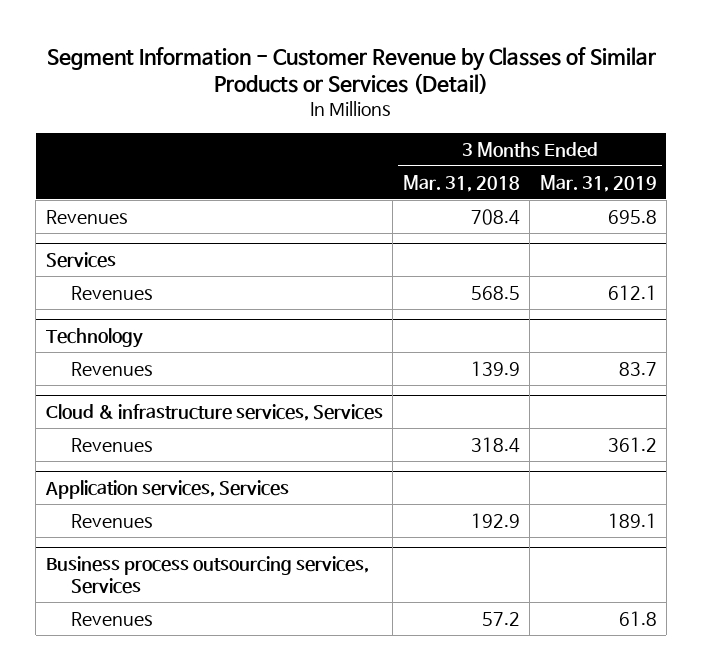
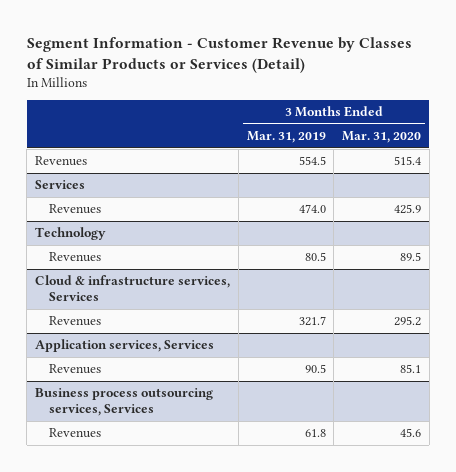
[402,174,520,192] Mar. 31, 2018 -> none
none -> [342,131,422,144] Mar. 31, 2020
[607,209,657,224] 695.8 -> [298,156,326,166] 554.5
[607,284,657,300] 612.1 -> [298,204,326,214] 474.0
[618,361,657,376] 83.7 -> [304,252,326,262] 80.5
[607,436,657,452] 361.2 -> [298,316,326,327] 321.7
[607,512,657,528] 189.1 -> [304,364,326,374] 90.5

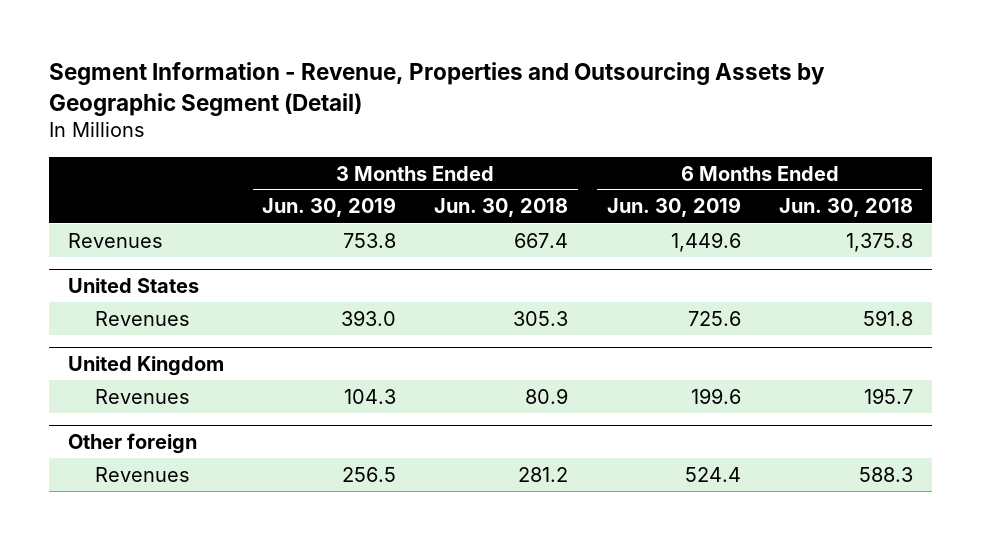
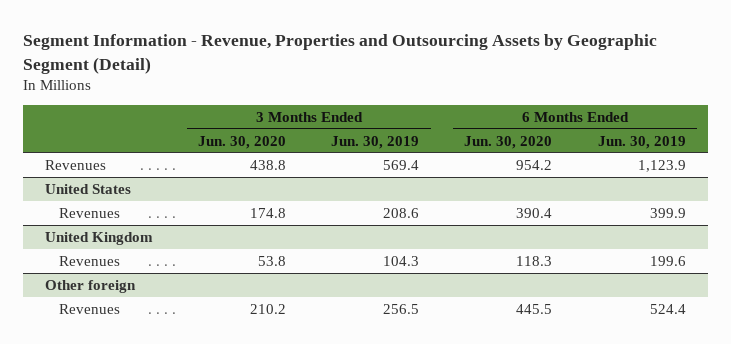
[434,198,569,218] Jun. 30, 2018 -> none
[778,198,913,218] Jun. 30, 2018 -> none
none -> [198,135,287,149] Jun. 30, 2020
none -> [464,135,553,149] Jun. 30, 2020
[343,232,397,248] 753.8 -> [383,159,420,170] 569.4
[670,231,741,252] 1,449.6 -> [637,159,686,172] 1,123.9
[341,309,397,326] 393.0 -> [383,207,420,218] 208.6
[687,310,741,326] 725.6 -> [649,207,686,218] 399.9

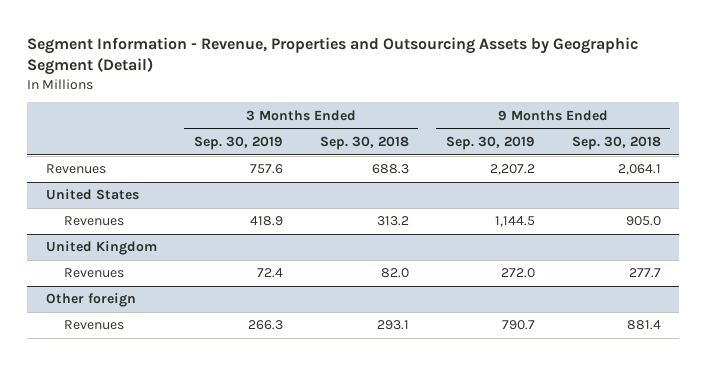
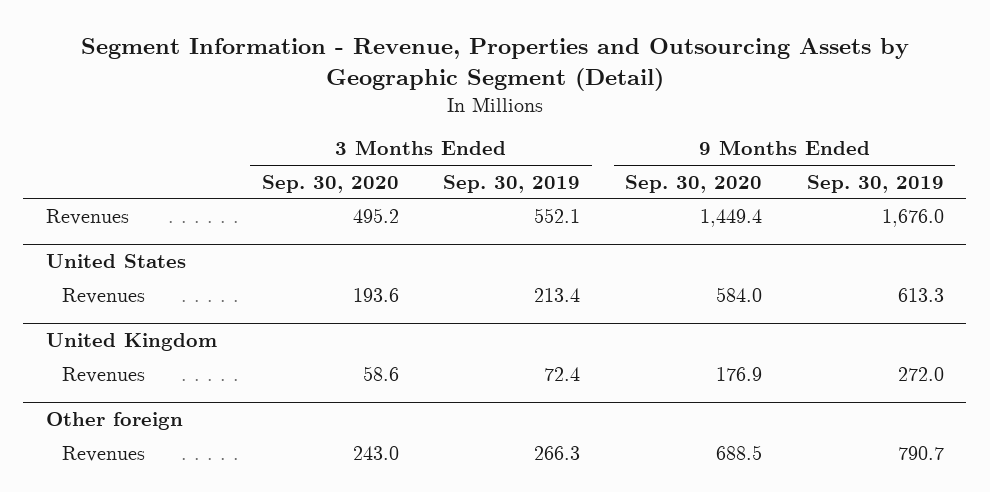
[319,136,409,151] Sep. 30, 2018 -> none
[571,136,661,151] Sep. 30, 2018 -> none
none -> [261,174,399,193] Sep. 30, 2020
none -> [625,174,763,193] Sep. 30, 2020
[249,164,283,175] 757.6 -> [534,207,581,223] 552.1
[489,164,535,176] 2,207.2 -> [881,208,944,227] 1,676.0
[249,216,283,227] 418.9 -> [534,287,581,302] 213.4
[494,216,535,228] 1,144.5 -> [897,287,944,302] 613.3

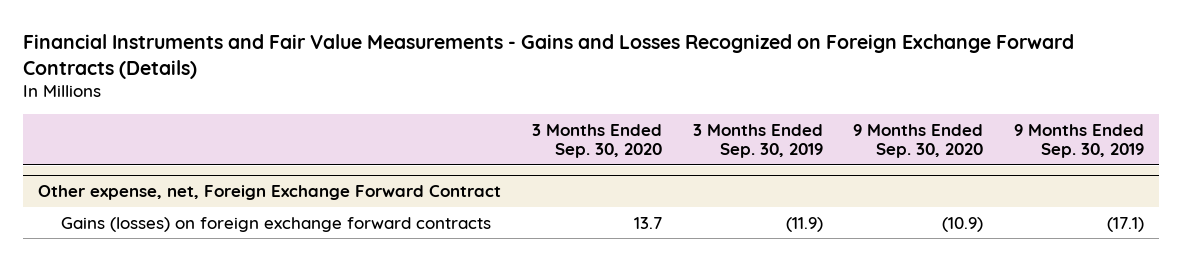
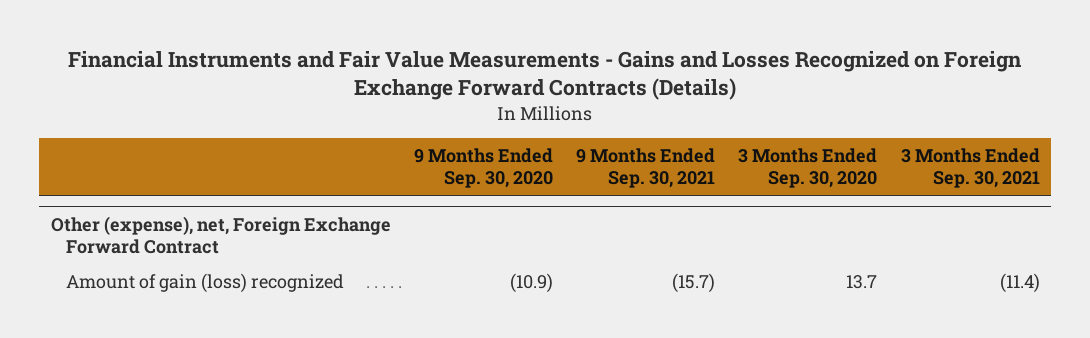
[692,123,823,159] 3 Months Ended Sep. 30, 2019 -> none
[1014,123,1145,159] 9 Months Ended Sep. 30, 2019 -> none
none -> [576,148,716,188] 9 Months Ended Sep. 30, 2021
none -> [900,148,1040,188] 3 Months Ended Sep. 30, 2021
[38,185,502,201] Other expense, net, Foreign Exchange Forward Contract -> [50,216,391,254] Other (expense), net, Foreign Exchange Forward Contract
[60,216,491,232] Gains (losses) on foreign exchange forward contracts -> [65,273,344,294] Amount of gain (loss) recognized

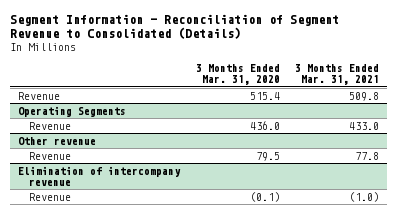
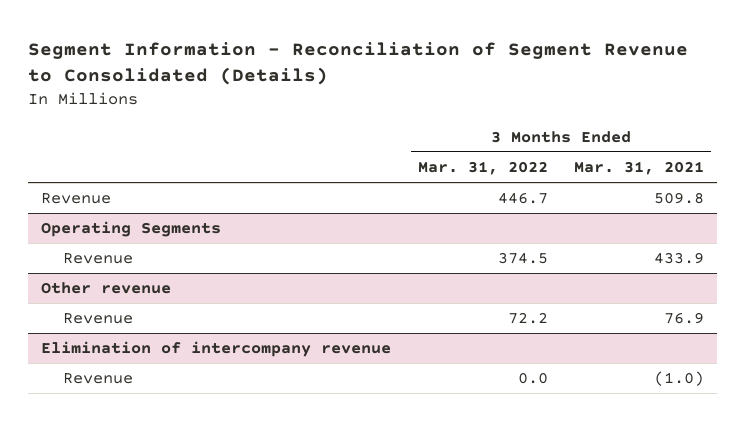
[195,63,280,86] 3 Months Ended Mar. 31, 2020 -> none
none -> [417,160,548,175] Mar. 31, 2022
[349,121,380,130] 433.0 -> [653,252,704,265] 433.9
[355,151,380,160] 77.8 -> [663,312,704,325] 76.9

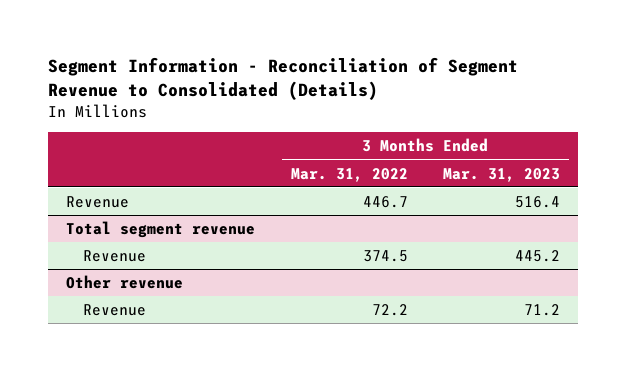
[573,160,704,175] Mar. 31, 2021 -> none
none -> [443,167,561,182] Mar. 31, 2023
[41,221,222,238] Operating Segments -> [65,221,255,239] Total segment revenue
[41,341,392,358] Elimination of intercompany revenue -> none
[62,373,133,385] Revenue -> none

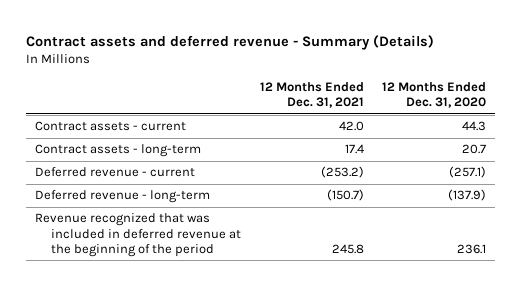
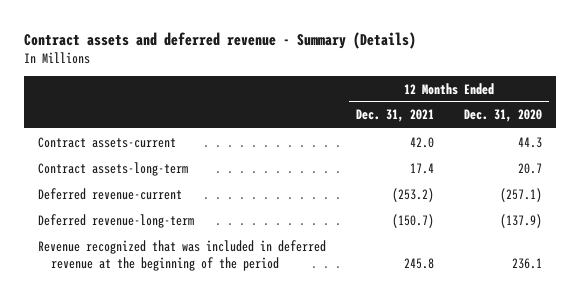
[35,121,187,132] Contract assets - current -> [38,136,177,148] Contract assets-current
[35,144,202,158] Contract assets - long-term -> [38,161,189,176] Contract assets-long-term
[35,167,196,178] Deferred revenue - current -> [38,187,183,200] Deferred revenue-current
[35,190,211,204] Deferred revenue - long-term -> [38,213,195,228] Deferred revenue-long-term

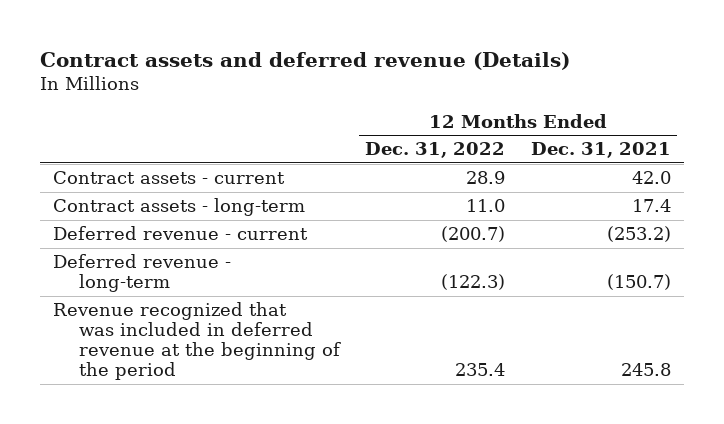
[23,31,416,49] Contract assets and deferred revenue - Summary (Details) -> [40,52,571,71] Contract assets and deferred revenue (Details)
[463,109,542,123] Dec. 31, 2020 -> none
none -> [365,142,506,159] Dec. 31, 2022
[38,136,177,148] Contract assets-current -> [53,171,286,185] Contract assets - current
[38,161,189,176] Contract assets-long-term -> [53,198,306,217] Contract assets - long-term
[38,187,183,200] Deferred revenue-current -> [53,226,309,241] Deferred revenue - current
[38,213,195,228] Deferred revenue-long-term -> [53,254,232,293] Deferred revenue - long-term

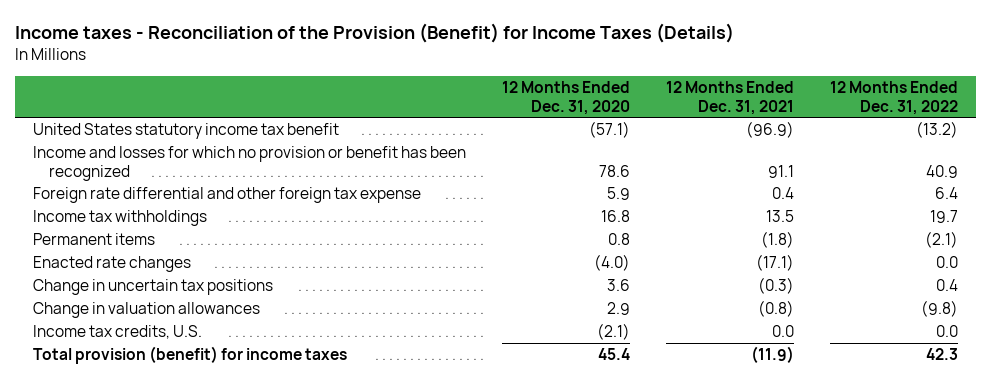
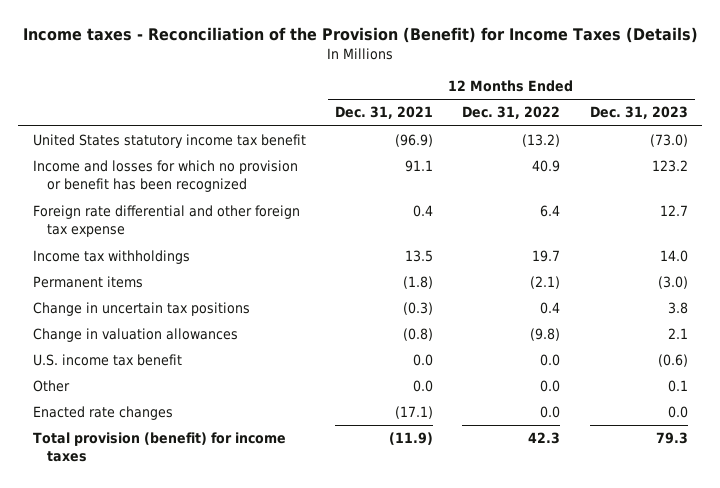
[501,80,630,115] 12 Months Ended Dec. 31, 2020 -> none
none -> [589,106,688,120] Dec. 31, 2023
[32,325,202,340] Income tax credits, U.S. -> [32,354,182,367] U.S. income tax benefit
none -> [32,380,70,393] Other
[32,256,191,273] Enacted rate changes -> [32,406,173,421] Enacted rate changes

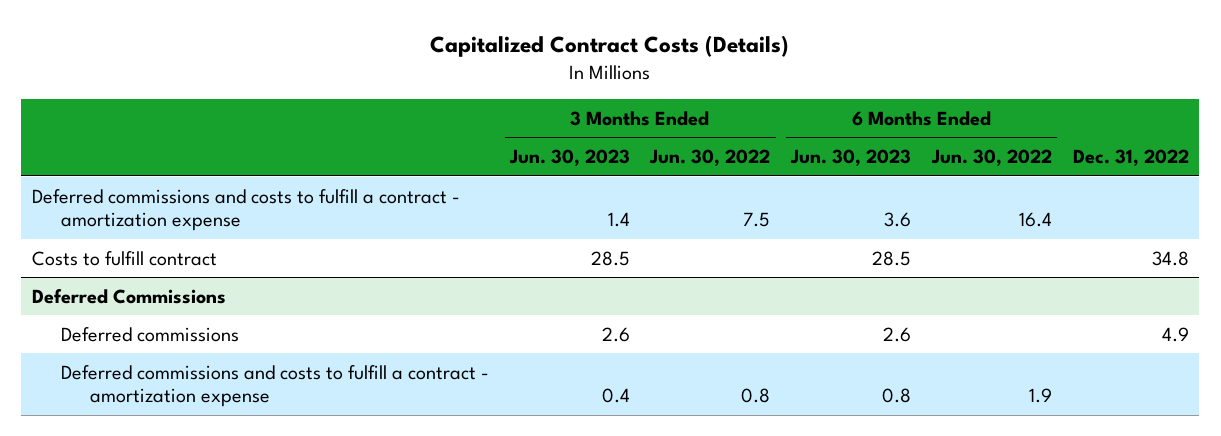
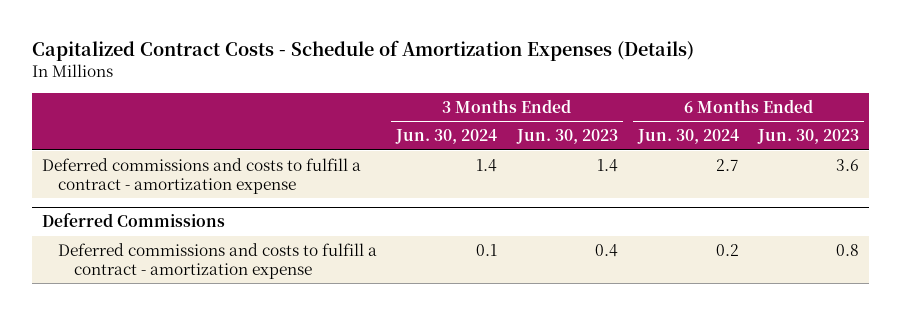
[430,35,790,58] Capitalized Contract Costs (Details) -> [31,40,694,62] Capitalized Contract Costs - Schedule of Amortization Expenses (Details)
[649,149,771,167] Jun. 30, 2022 -> none
[931,149,1053,167] Jun. 30, 2022 -> none
[1072,149,1189,167] Dec. 31, 2022 -> none
none -> [395,129,498,145] Jun. 30, 2024
none -> [636,129,739,145] Jun. 30, 2024
[31,250,217,266] Costs to fulfill contract -> none
[60,326,239,342] Deferred commissions -> none

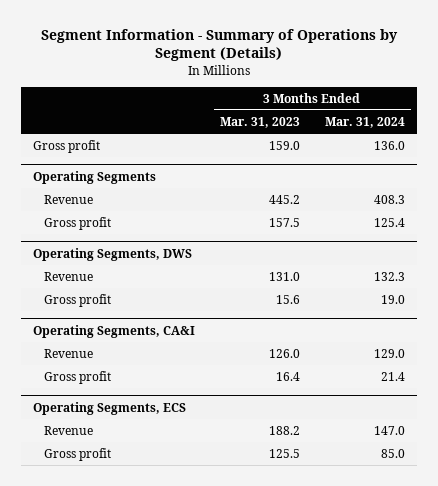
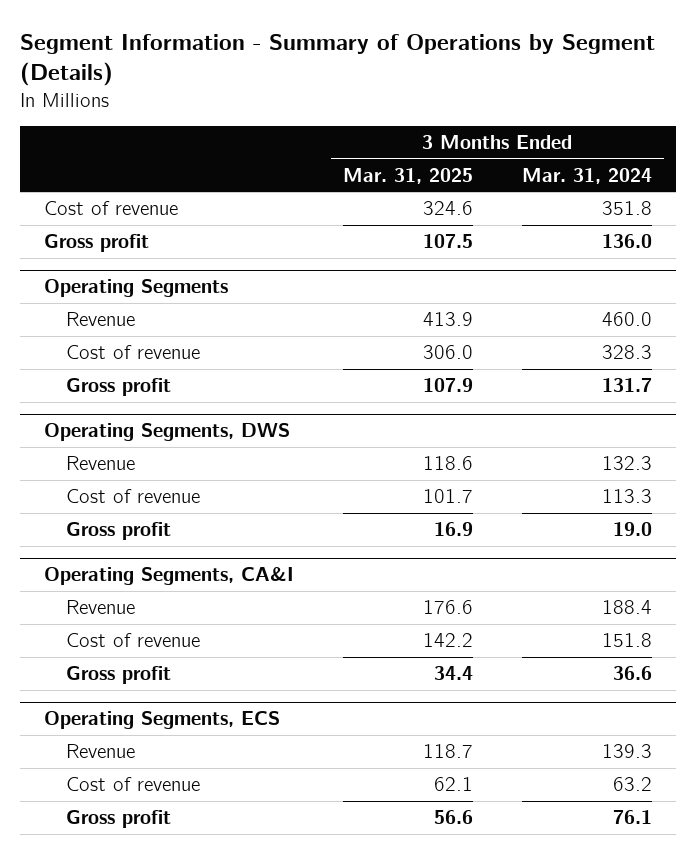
[219,116,300,128] Mar. 31, 2023 -> none
none -> [342,167,473,184] Mar. 31, 2025
none -> [44,201,179,216] Cost of revenue
[373,194,405,204] 408.3 -> [601,312,652,327] 460.0
none -> [66,345,201,360] Cost of revenue
[373,217,405,227] 125.4 -> [601,378,652,393] 131.7
none -> [66,489,201,504] Cost of revenue
[373,348,405,358] 129.0 -> [601,600,652,615] 188.4
none -> [66,633,201,648] Cost of revenue
[380,371,405,381] 21.4 -> [612,666,652,681] 36.6
[373,425,405,435] 147.0 -> [601,744,652,759] 139.3
none -> [66,777,201,792] Cost of revenue
[380,448,405,458] 85.0 -> [612,810,652,825] 76.1

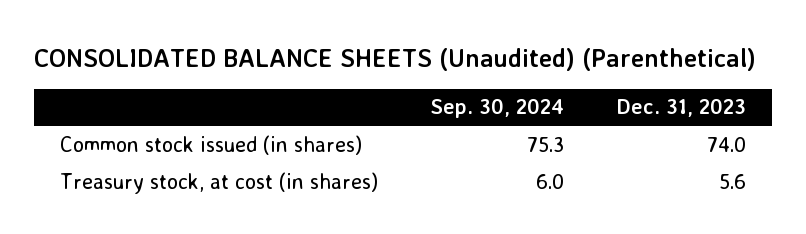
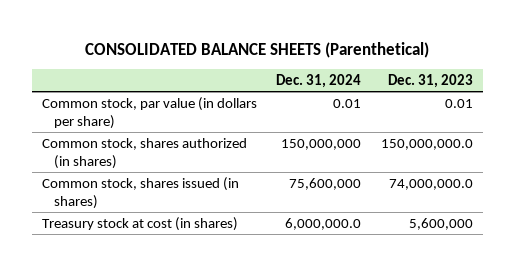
[33,48,756,72] CONSOLIDATED BALANCE SHEETS (Unaudited) (Parenthetical) -> [85,41,430,58] CONSOLIDATED BALANCE SHEETS (Parenthetical)
[430,98,565,119] Sep. 30, 2024 -> none
none -> [276,74,362,89] Dec. 31, 2024
none -> [41,96,257,129] Common stock, par value (in dollars per share)
none -> [41,137,247,169] Common stock, shares authorized (in shares)
[59,134,362,155] Common stock issued (in shares) -> [41,176,239,209] Common stock, shares issued (in shares)
[706,136,746,152] 74.0 -> [388,178,473,190] 74,000,000.0
[59,171,378,194] Treasury stock, at cost (in shares) -> [41,216,238,231] Treasury stock at cost (in shares)
[718,173,746,189] 5.6 -> [408,217,473,230] 5,600,000

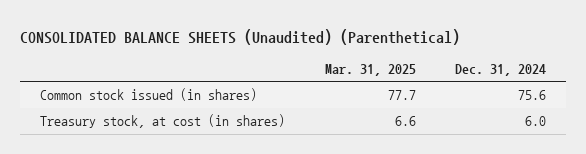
[85,41,430,58] CONSOLIDATED BALANCE SHEETS (Parenthetical) -> [20,28,461,45] CONSOLIDATED BALANCE SHEETS (Unaudited) (Parenthetical)
[387,74,473,89] Dec. 31, 2023 -> none
none -> [324,63,416,76] Mar. 31, 2025
[41,96,257,129] Common stock, par value (in dollars per share) -> none
[41,137,247,169] Common stock, shares authorized (in shares) -> none
[41,176,239,209] Common stock, shares issued (in shares) -> [40,88,258,102] Common stock issued (in shares)
[289,177,362,190] 75,600,000 -> [518,90,547,101] 75.6
[41,216,238,231] Treasury stock at cost (in shares) -> [40,114,286,129] Treasury stock, at cost (in shares)
[285,217,362,230] 6,000,000.0 -> [525,116,547,127] 6.0

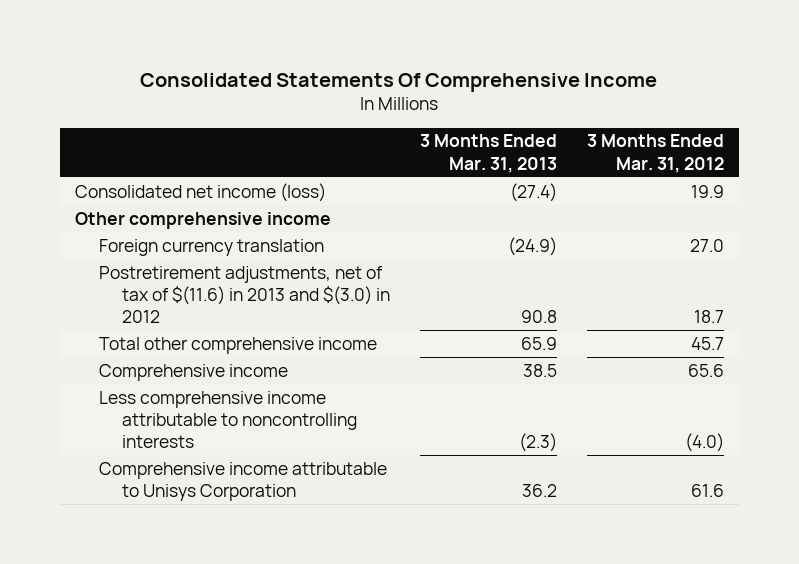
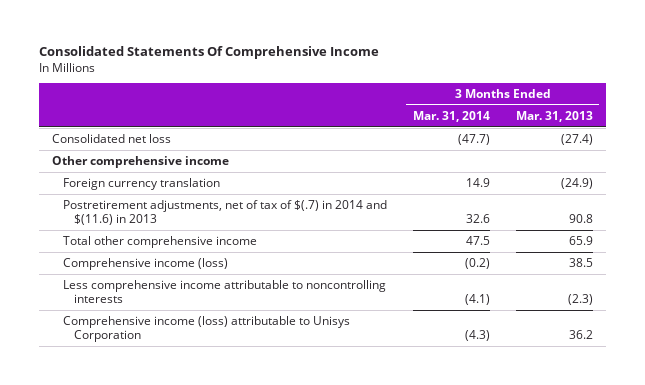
[586,134,724,173] 3 Months Ended Mar. 31, 2012 -> none
none -> [412,110,490,122] Mar. 31, 2014
[74,182,326,202] Consolidated net income (loss) -> [51,133,171,143] Consolidated net loss
[98,265,391,323] Postretirement adjustments, net of tax of $(11.6) in 2013 and $(3.0) in 2012 -> [62,199,387,226] Postretirement adjustments, net of tax of $(.7) in 2014 and $(11.6) in 2013
[98,363,288,381] Comprehensive income -> [62,257,228,270] Comprehensive income (loss)
[98,461,387,501] Comprehensive income attributable to Unisys Corporation -> [62,315,350,343] Comprehensive income (loss) attributable to Unisys Corporation

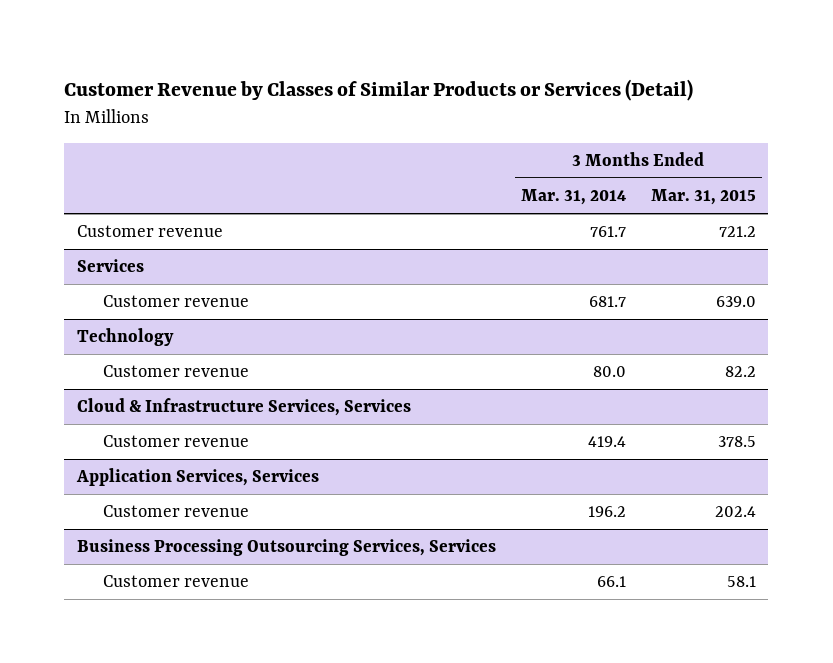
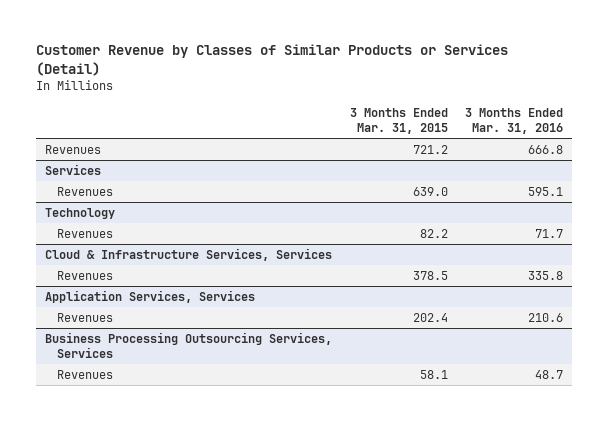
[520,189,626,206] Mar. 31, 2014 -> none
none -> [465,108,564,135] 3 Months Ended Mar. 31, 2016
[76,225,223,238] Customer revenue -> [44,144,101,154] Revenues
[103,295,250,308] Customer revenue -> [56,186,113,196] Revenues
[103,365,250,378] Customer revenue -> [56,228,113,238] Revenues
[103,435,250,448] Customer revenue -> [56,270,113,280] Revenues
[103,505,250,518] Customer revenue -> [56,312,113,322] Revenues
[103,575,250,588] Customer revenue -> [56,369,113,379] Revenues

